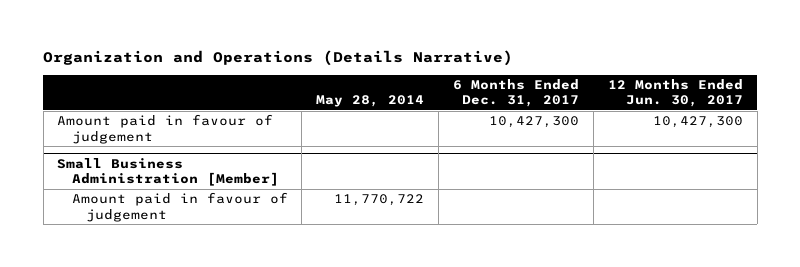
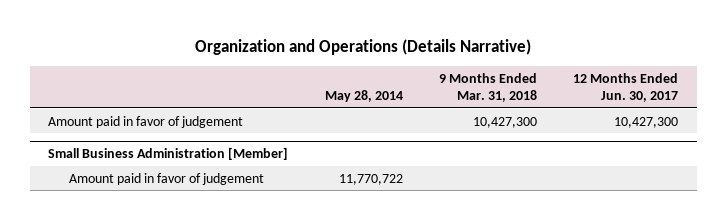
[453,78,580,108] 6 Months Ended Dec. 31, 2017 -> none
none -> [438,72,537,103] 9 Months Ended Mar. 31, 2018
[57,114,274,144] Amount paid in favour of judgement -> [48,115,244,128] Amount paid in favor of judgement
[71,192,288,222] Amount paid in favour of judgement -> [68,172,264,185] Amount paid in favor of judgement

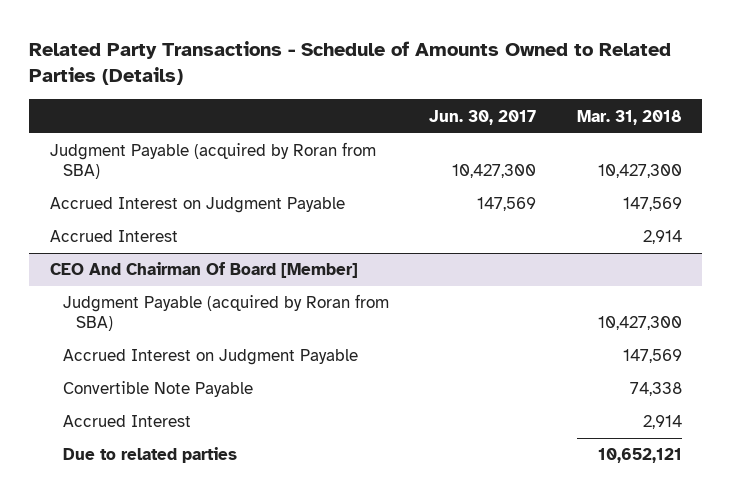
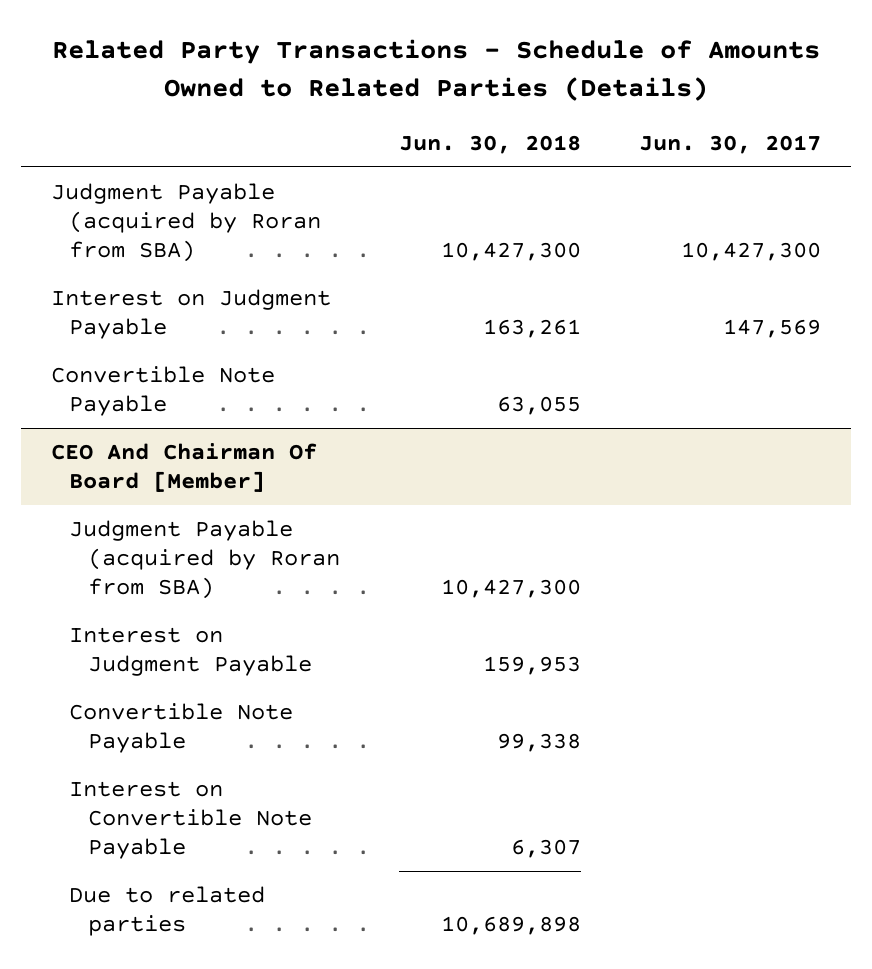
[576,109,682,125] Mar. 31, 2018 -> none
none -> [398,135,581,155] Jun. 30, 2018
[49,230,178,243] Accrued Interest -> none
[49,197,345,214] Accrued Interest on Judgment Payable -> [50,288,331,339] Interest on Judgment Payable
none -> [50,365,275,416] Convertible Note Payable
[62,349,358,366] Accrued Interest on Judgment Payable -> [69,626,313,676] Interest on Judgment Payable
[62,415,191,428] Accrued Interest -> [69,780,313,860] Interest on Convertible Note Payable

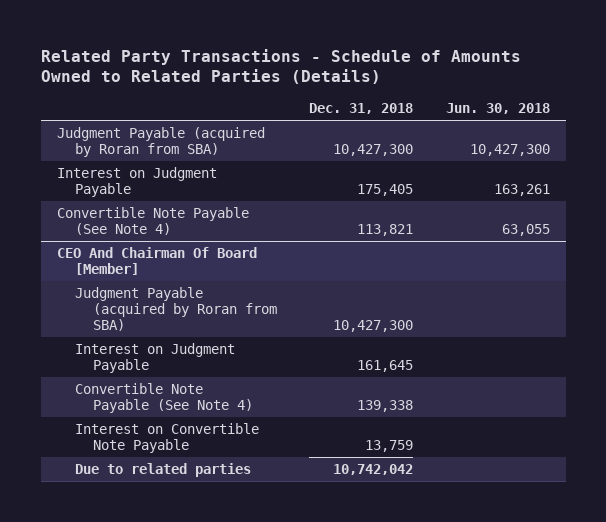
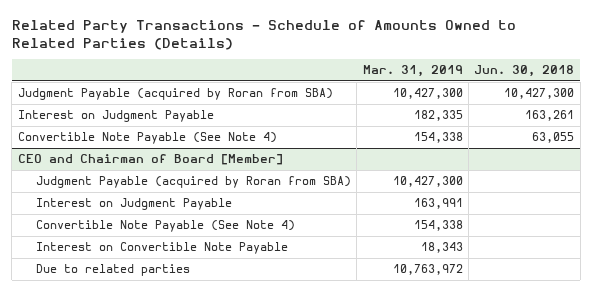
[309,103,414,115] Dec. 31, 2018 -> none
none -> [362,65,463,78] Mar. 31, 2019
[56,247,257,275] CEO And Chairman Of Board [Member] -> [17,154,283,166] CEO and Chairman of Board [Member]

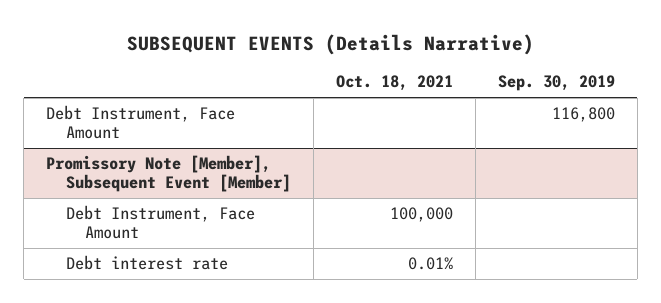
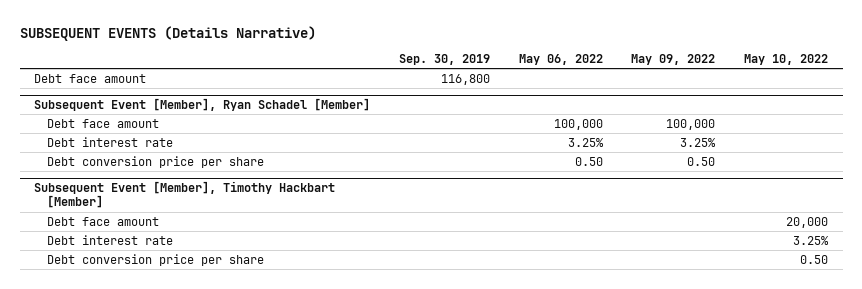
[335,75,453,92] Oct. 18, 2021 -> none
none -> [518,54,603,66] May 06, 2022
none -> [631,54,716,66] May 09, 2022
none -> [744,54,829,66] May 10, 2022
[46,155,291,193] Promissory Note [Member], Subsequent Event [Member] -> none
[65,205,255,240] Debt Instrument, Face Amount -> none
[65,255,228,271] Debt interest rate -> none
[46,105,236,140] Debt Instrument, Face Amount -> [34,73,147,83] Debt face amount
none -> [34,97,371,111] Subsequent Event [Member], Ryan Schadel [Member]
none -> [47,118,160,128] Debt face amount
none -> [47,136,174,147] Debt interest rate
none -> [47,155,265,168] Debt conversion price per share
none -> [34,180,336,209] Subsequent Event [Member], Timothy Hackbart [Member]
none -> [47,216,160,226] Debt face amount
none -> [47,234,174,245] Debt interest rate
none -> [47,253,265,266] Debt conversion price per share

